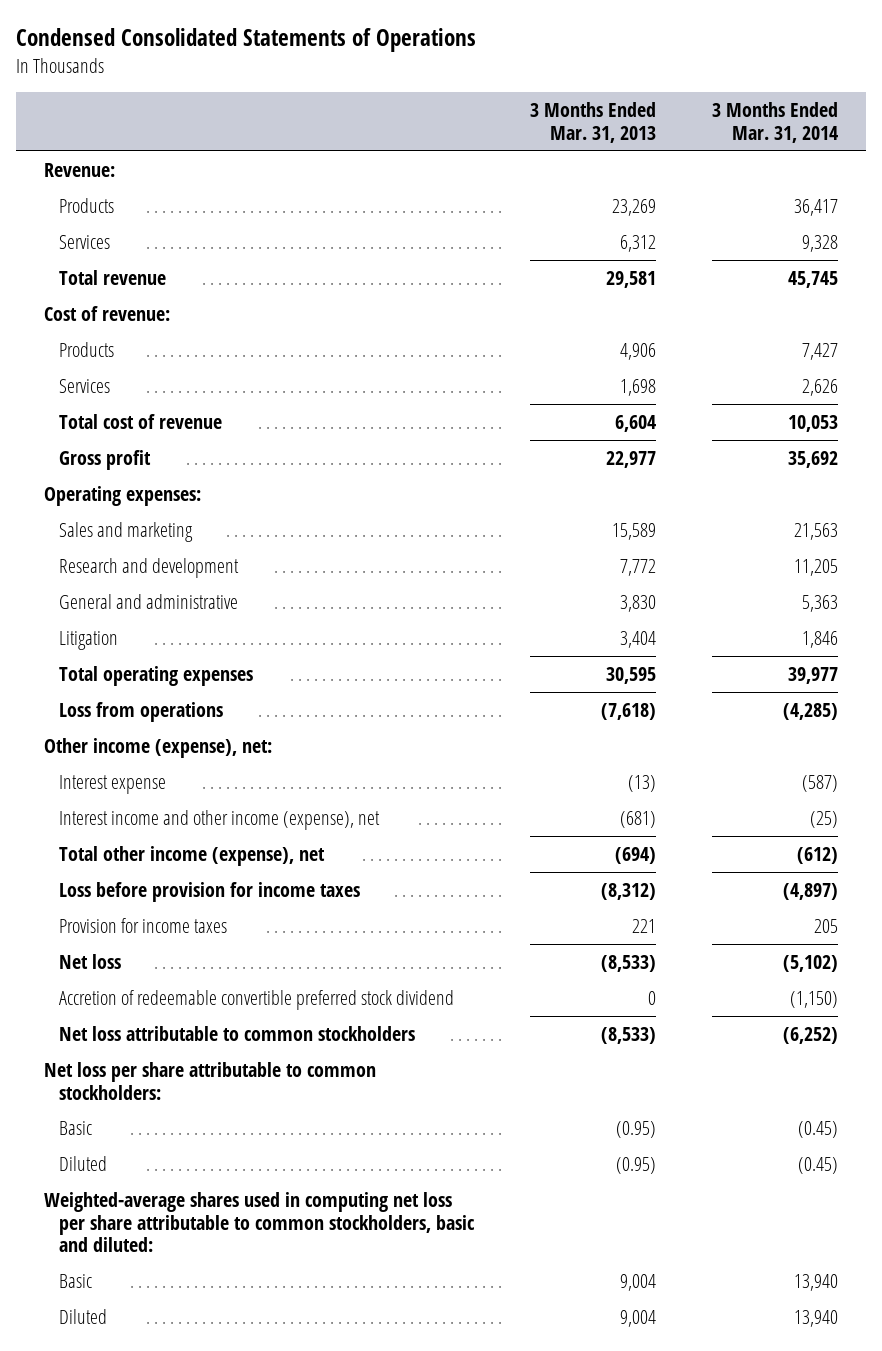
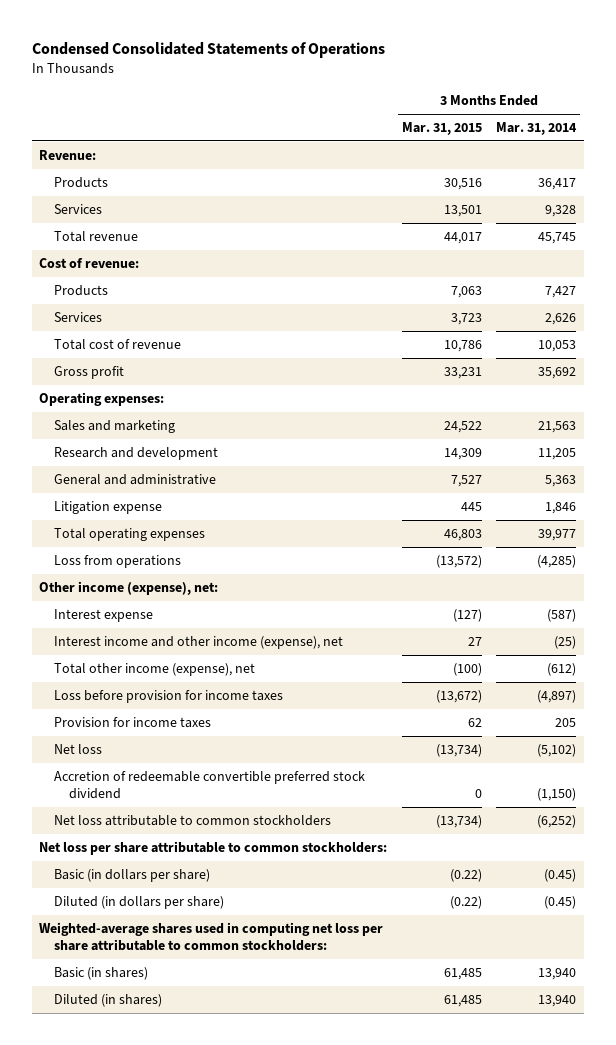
[529,102,656,143] 3 Months Ended Mar. 31, 2013 -> none
none -> [401,122,482,136] Mar. 31, 2015
[58,630,118,650] Litigation -> [54,501,163,515] Litigation expense
[58,1120,92,1135] Basic -> [54,869,211,883] Basic (in dollars per share)
[58,1155,107,1171] Diluted -> [54,896,225,910] Diluted (in dollars per share)
[43,1191,475,1253] Weighted-average shares used in computing net loss per share attributable to common stockholders, basic and diluted: -> [39,922,384,952] Weighted-average shares used in computing net loss per share attributable to common stockholders:
[58,1273,92,1288] Basic -> [54,967,149,981] Basic (in shares)
[58,1308,107,1324] Diluted -> [54,994,163,1008] Diluted (in shares)

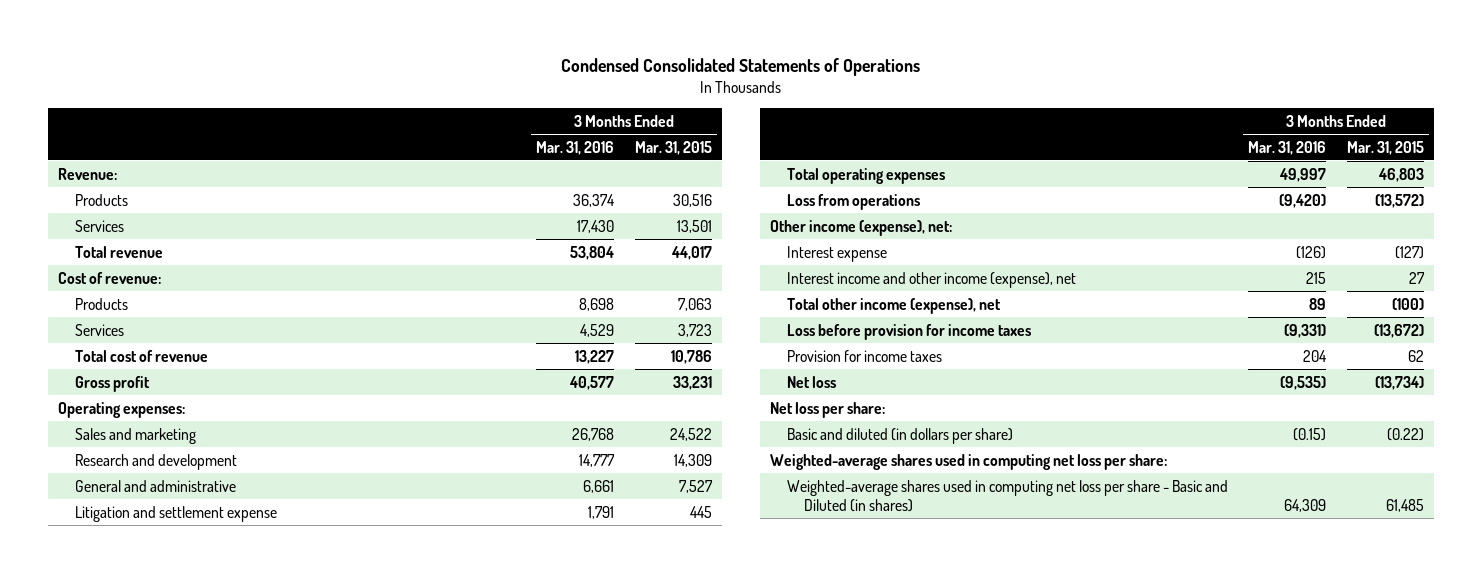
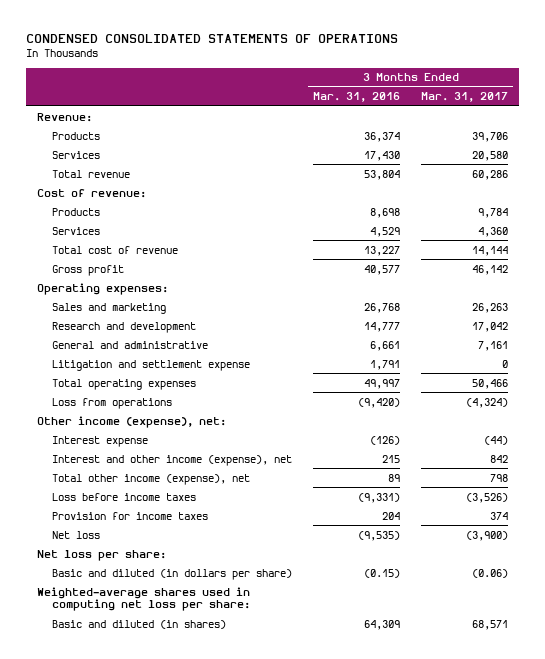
[561,58,921,77] Condensed Consolidated Statements of Operations -> [26,33,399,43] CONDENSED CONSOLIDATED STATEMENTS OF OPERATIONS
[634,140,712,155] Mar. 31, 2015 -> none
none -> [421,92,509,103] Mar. 31, 2017
[787,271,1077,288] Interest income and other income (expense), net -> [51,454,292,466] Interest and other income (expense), net
[787,323,1032,340] Loss before provision for income taxes -> [51,492,196,501] Loss before income taxes
[787,479,1229,513] Weighted-average shares used in computing net loss per share - Basic and Diluted (in shares) -> [51,619,226,629] Basic and diluted (in shares)

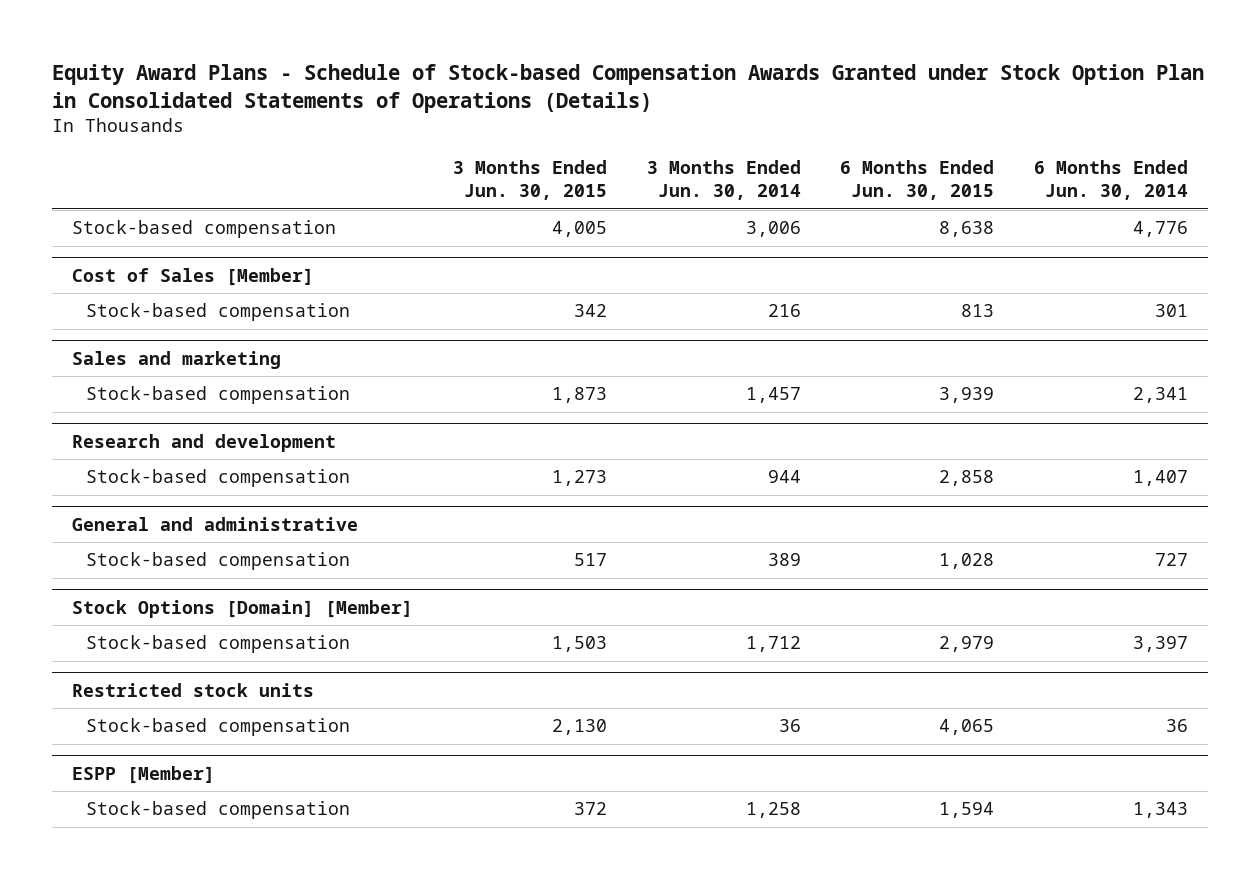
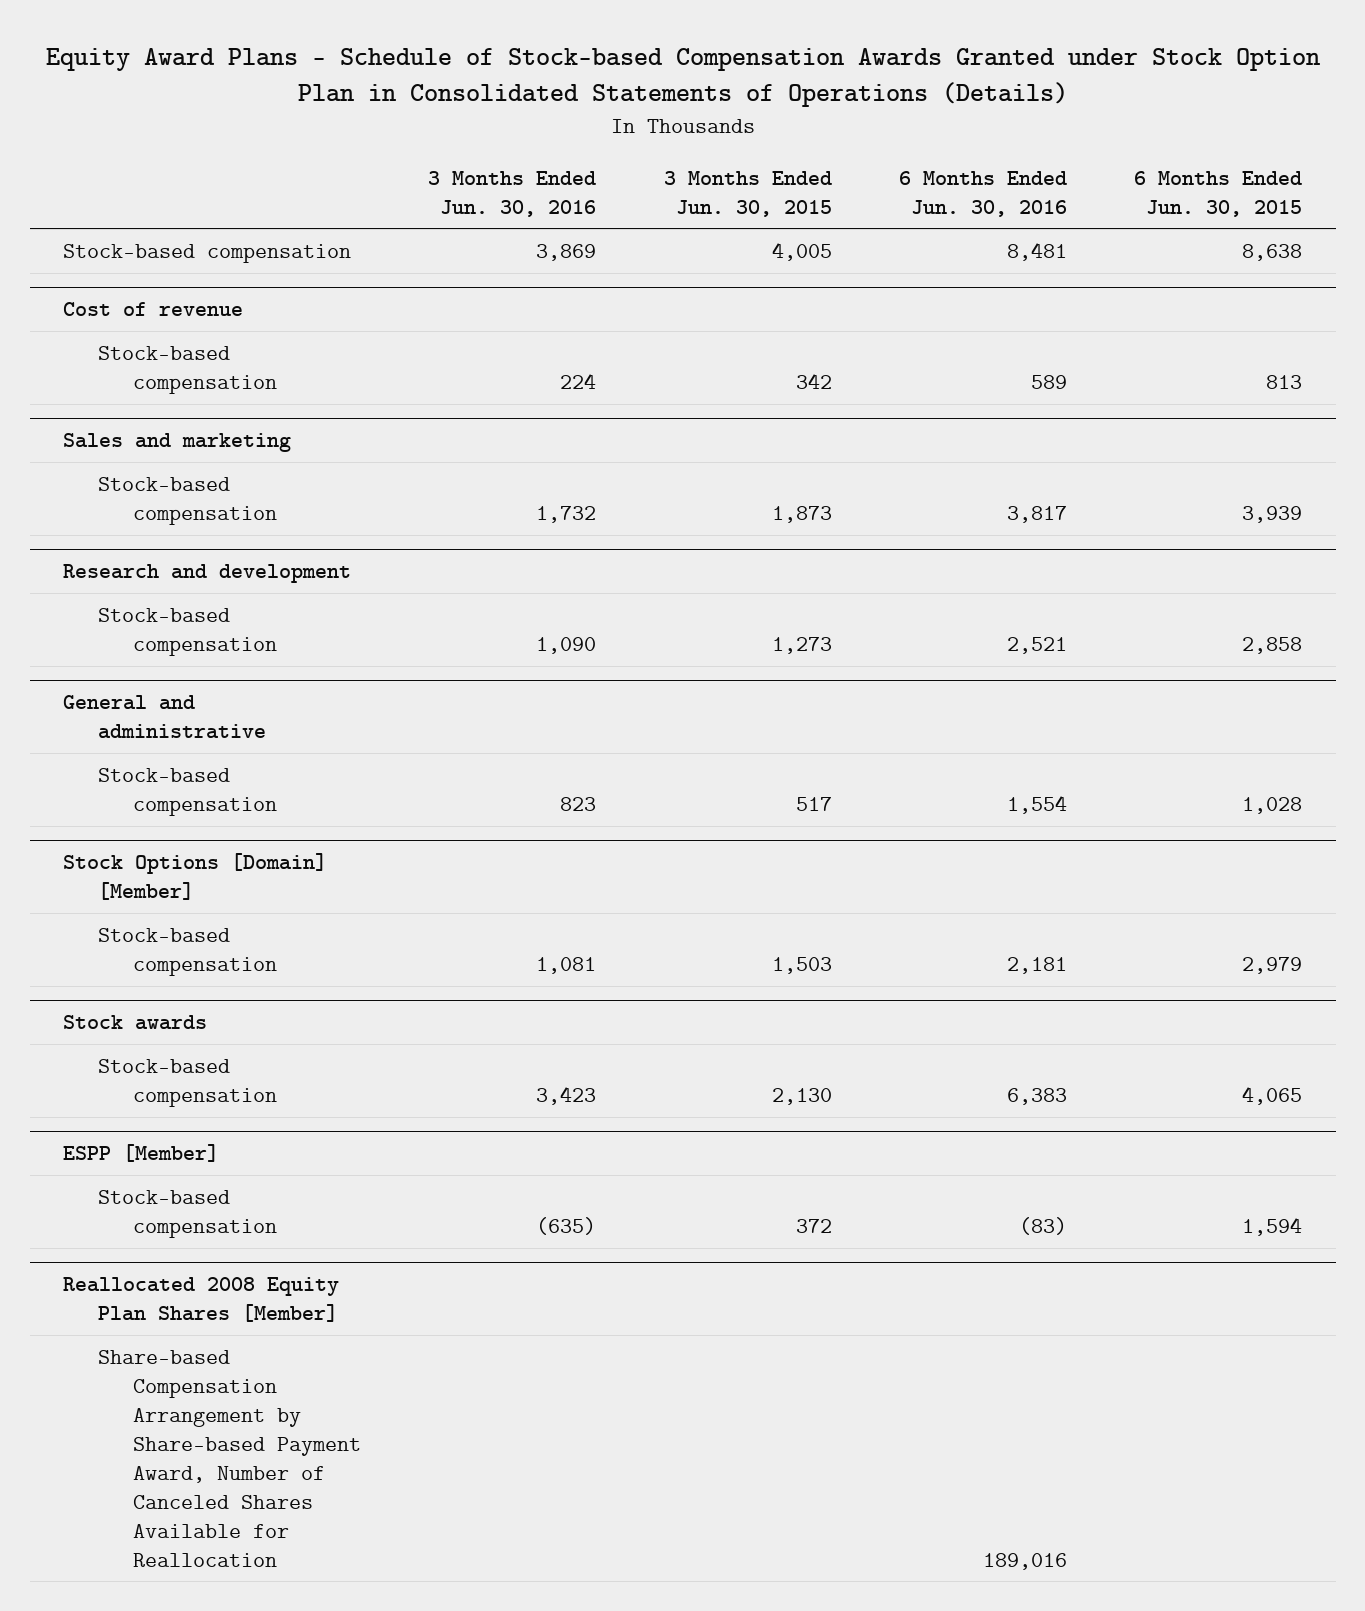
[646,160,801,201] 3 Months Ended Jun. 30, 2014 -> none
[1034,160,1189,201] 6 Months Ended Jun. 30, 2014 -> none
none -> [428,170,597,217] 3 Months Ended Jun. 30, 2016
none -> [898,170,1067,217] 6 Months Ended Jun. 30, 2016
[71,267,314,286] Cost of Sales [Member] -> [63,302,244,317] Cost of revenue
[71,682,314,697] Restricted stock units -> [63,1015,208,1031] Stock awards
none -> [63,1277,340,1323] Reallocated 2008 Equity Plan Shares [Member]
none -> [98,1349,362,1567] Share-based Compensation Arrangement by Share-based Payment Award, Number of Canceled Shares Available for Reallocation

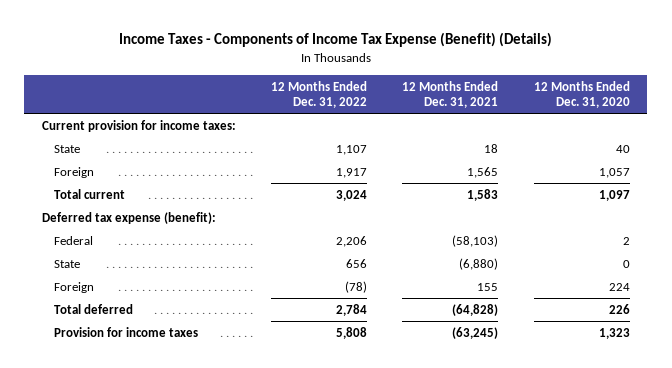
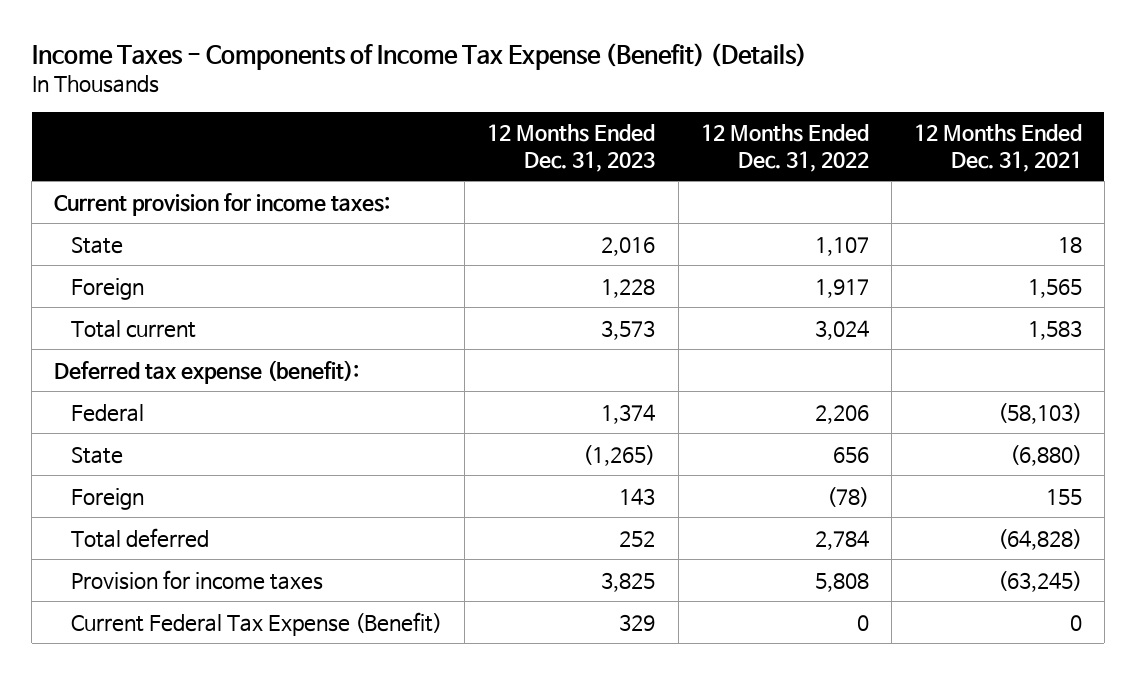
[533,80,630,108] 12 Months Ended Dec. 31, 2020 -> none
none -> [487,124,656,172] 12 Months Ended Dec. 31, 2023
none -> [71,611,443,636] Current Federal Tax Expense (Benefit)

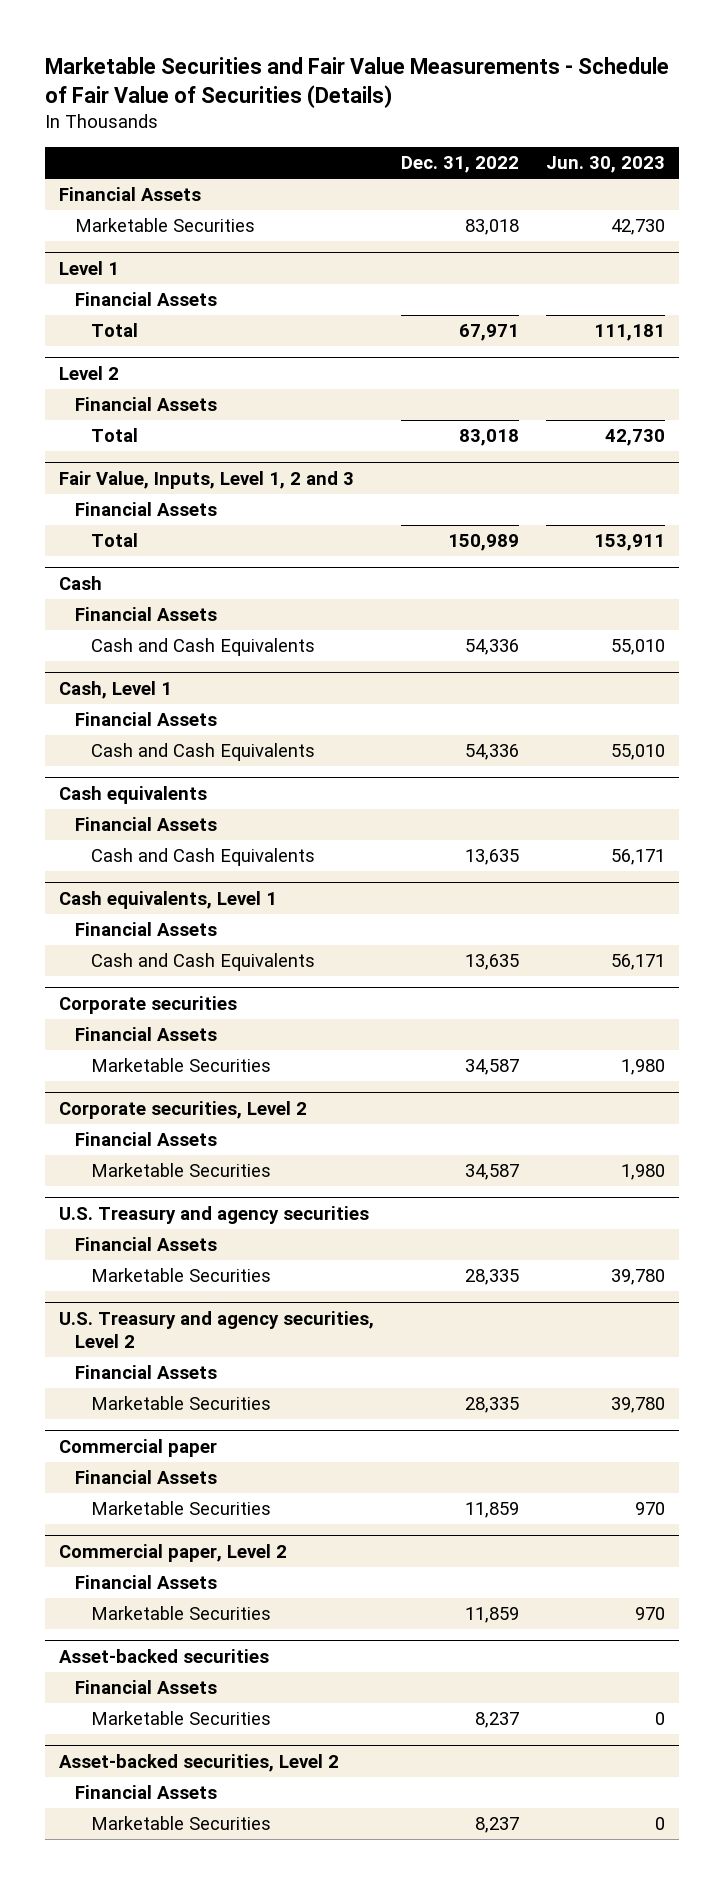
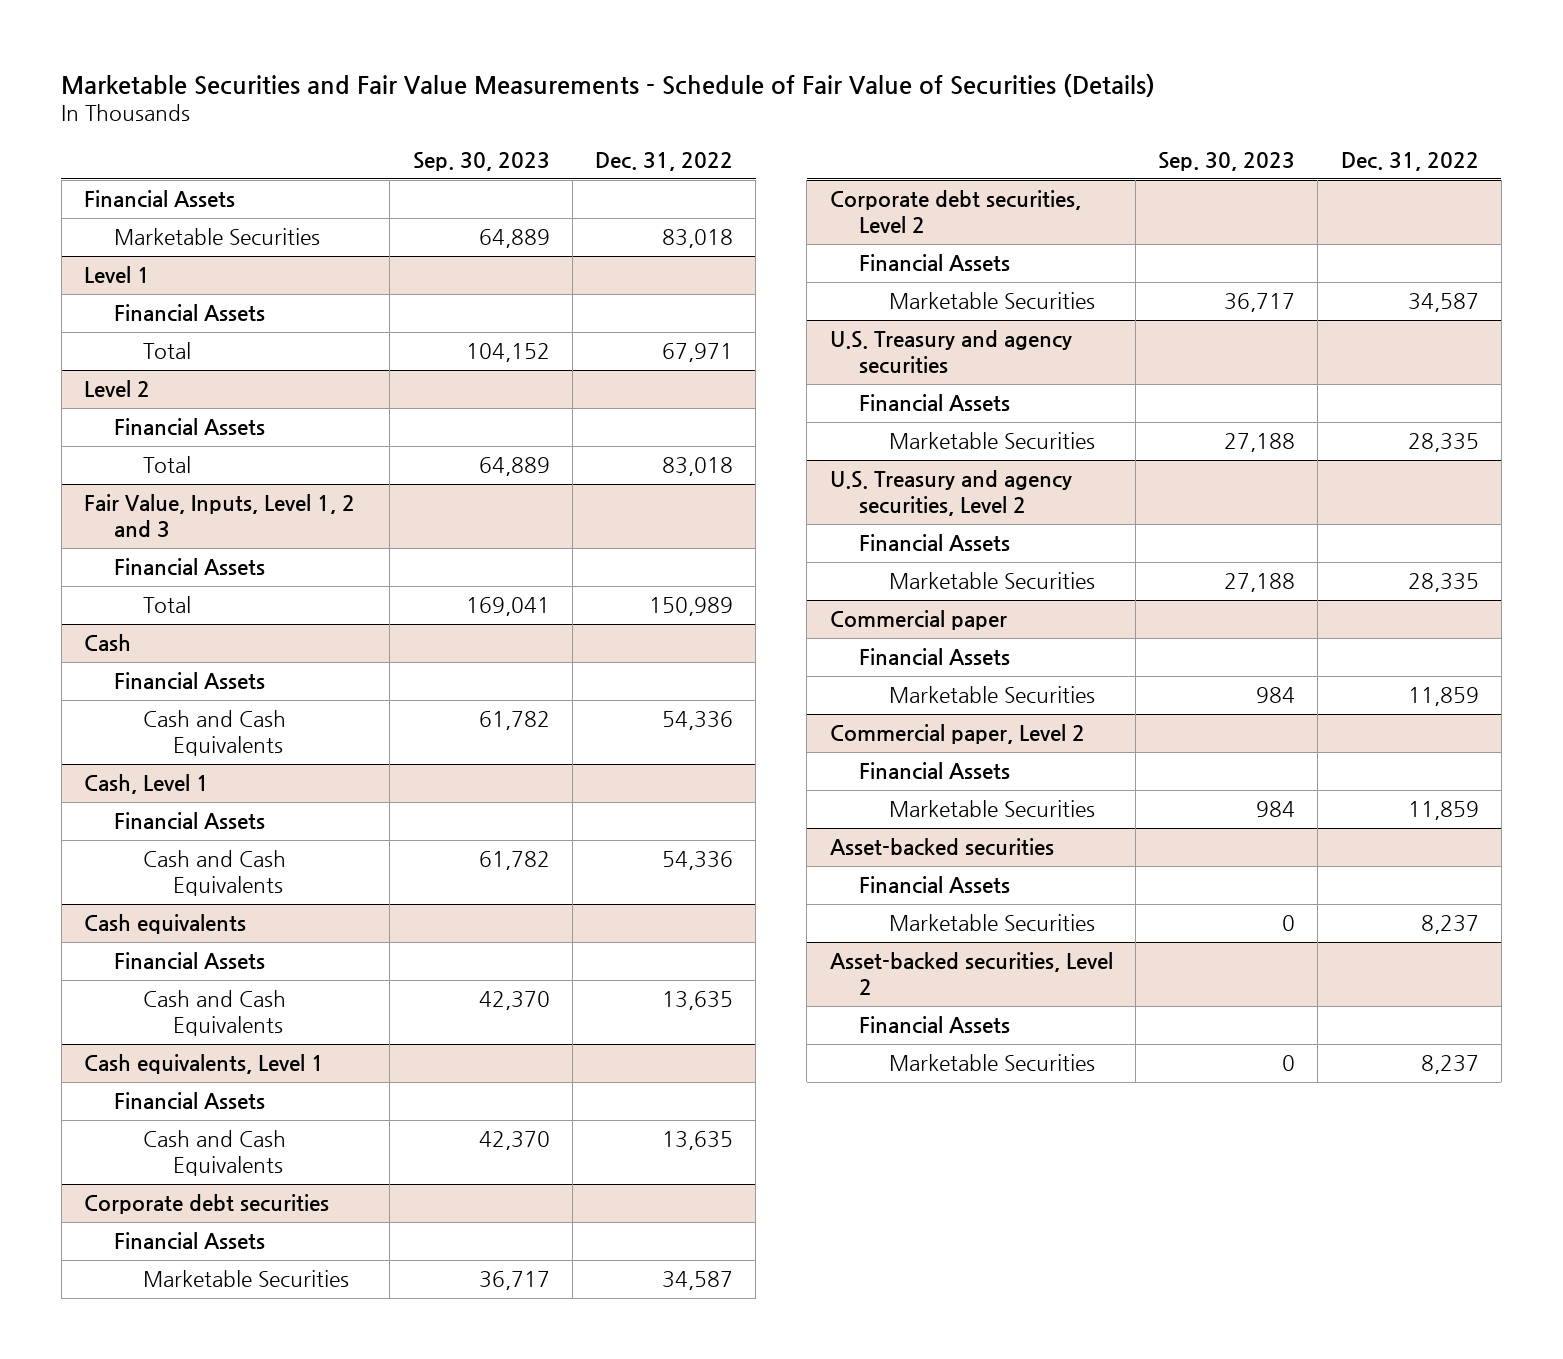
[545,156,665,174] Jun. 30, 2023 -> none
none -> [412,152,550,172] Sep. 30, 2023
[58,995,237,1014] Corporate securities -> [84,1194,330,1215] Corporate debt securities
[58,1100,307,1119] Corporate securities, Level 2 -> [829,190,1081,234] Corporate debt securities, Level 2

